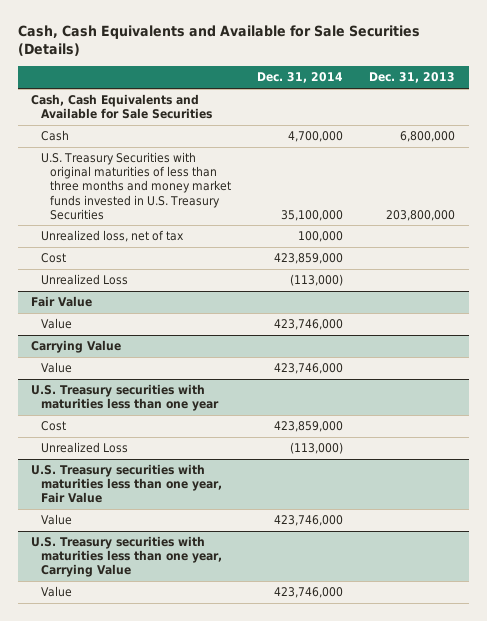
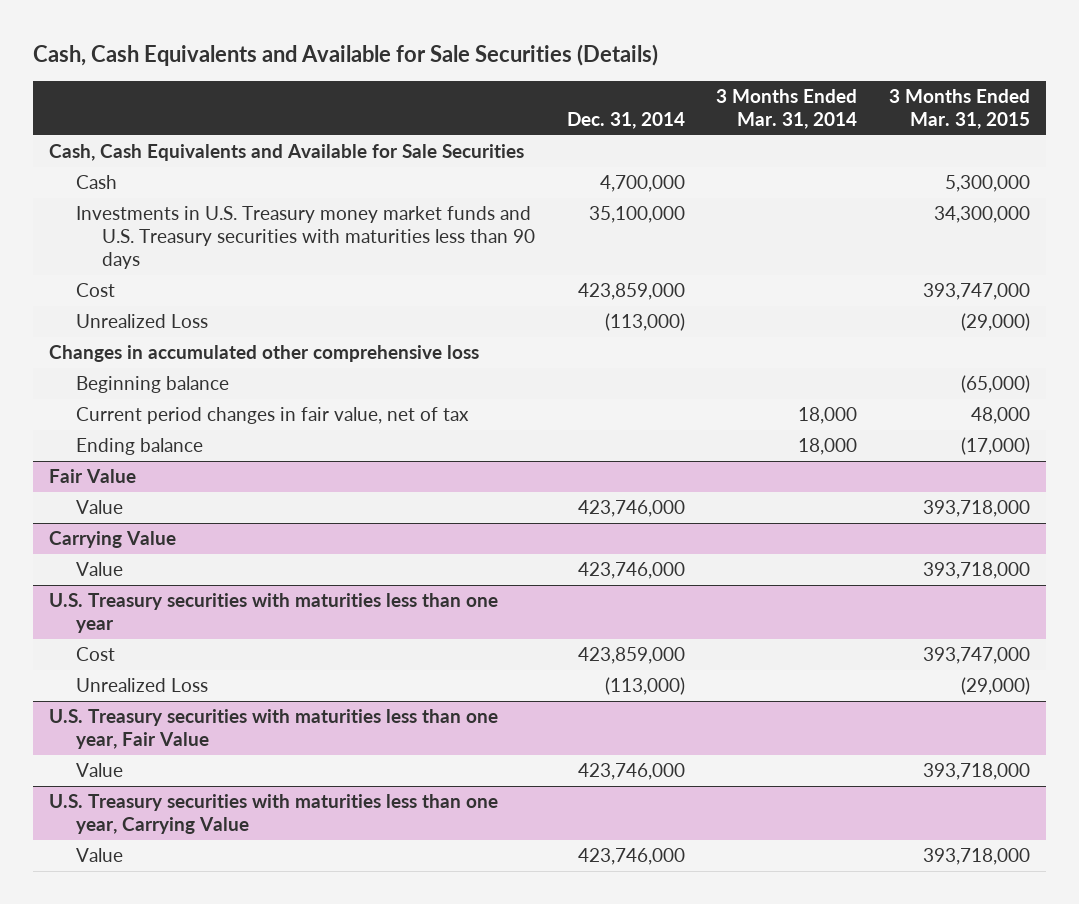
[369,72,456,84] Dec. 31, 2013 -> none
none -> [716,88,858,129] 3 Months Ended Mar. 31, 2014
none -> [888,88,1030,129] 3 Months Ended Mar. 31, 2015
[40,230,184,243] Unrealized loss, net of tax -> none
[40,152,232,220] U.S. Treasury Securities with original maturities of less than three months and money market funds invested in U.S. Treasury Securities -> [75,206,536,269] Investments in U.S. Treasury money market funds and U.S. Treasury securities with maturities less than 90 days
none -> [49,345,480,363] Changes in accumulated other comprehensive loss
none -> [75,376,229,394] Beginning balance
none -> [75,407,469,425] Current period changes in fair value, net of tax
none -> [75,438,203,456] Ending balance

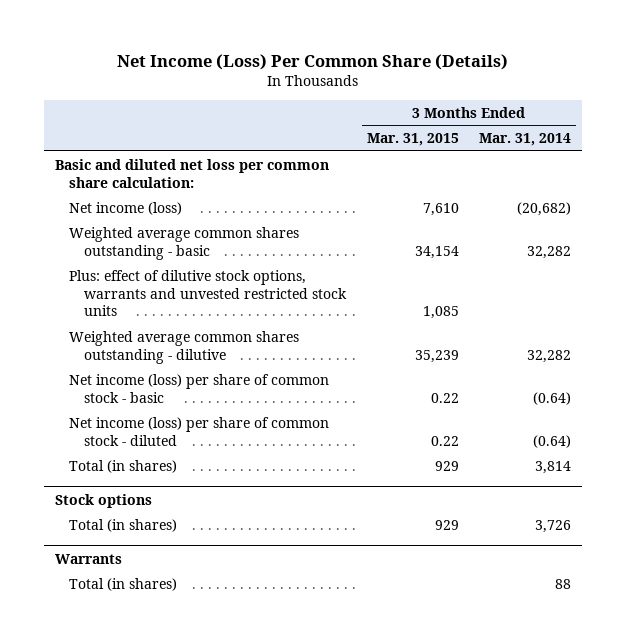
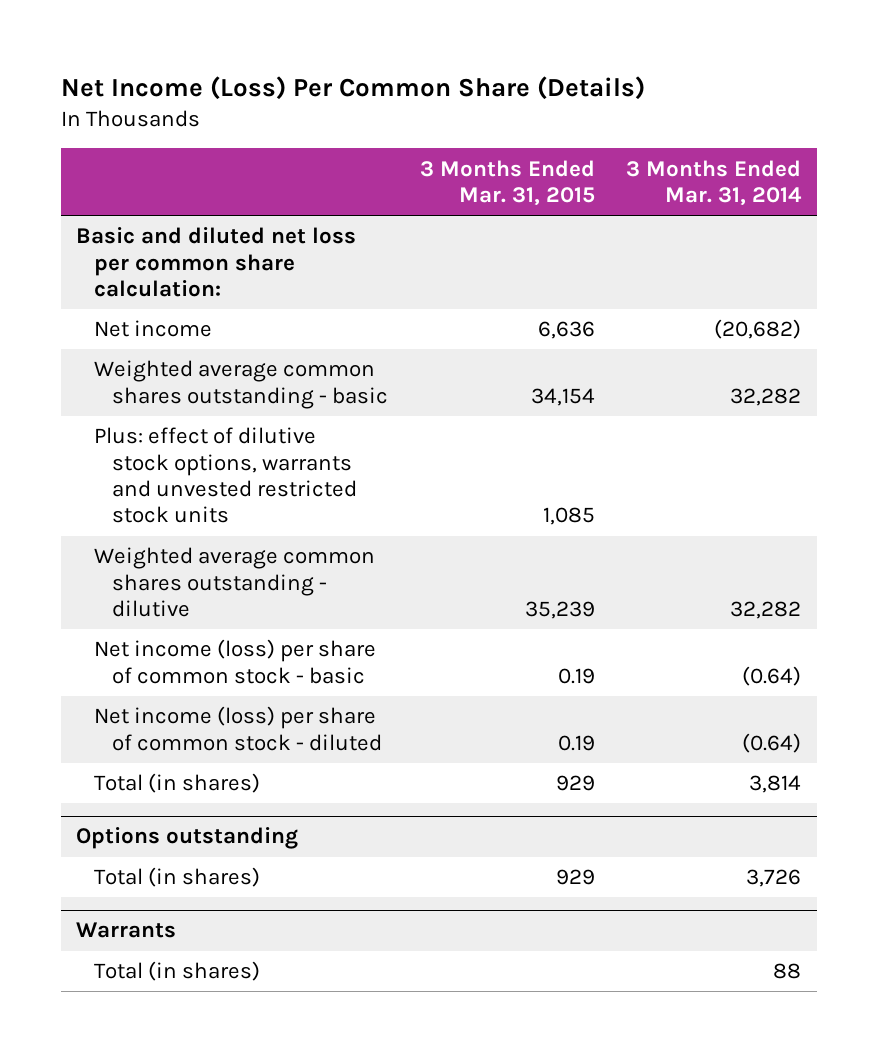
[69,201,183,215] Net income (loss) -> [94,320,213,338] Net income
[422,202,459,216] 7,610 -> [537,321,595,340] 6,636
[430,392,459,403] 0.22 -> [557,667,595,684] 0.19
[430,435,459,446] 0.22 -> [557,734,595,751] 0.19
[54,493,152,508] Stock options -> [76,827,299,850] Options outstanding

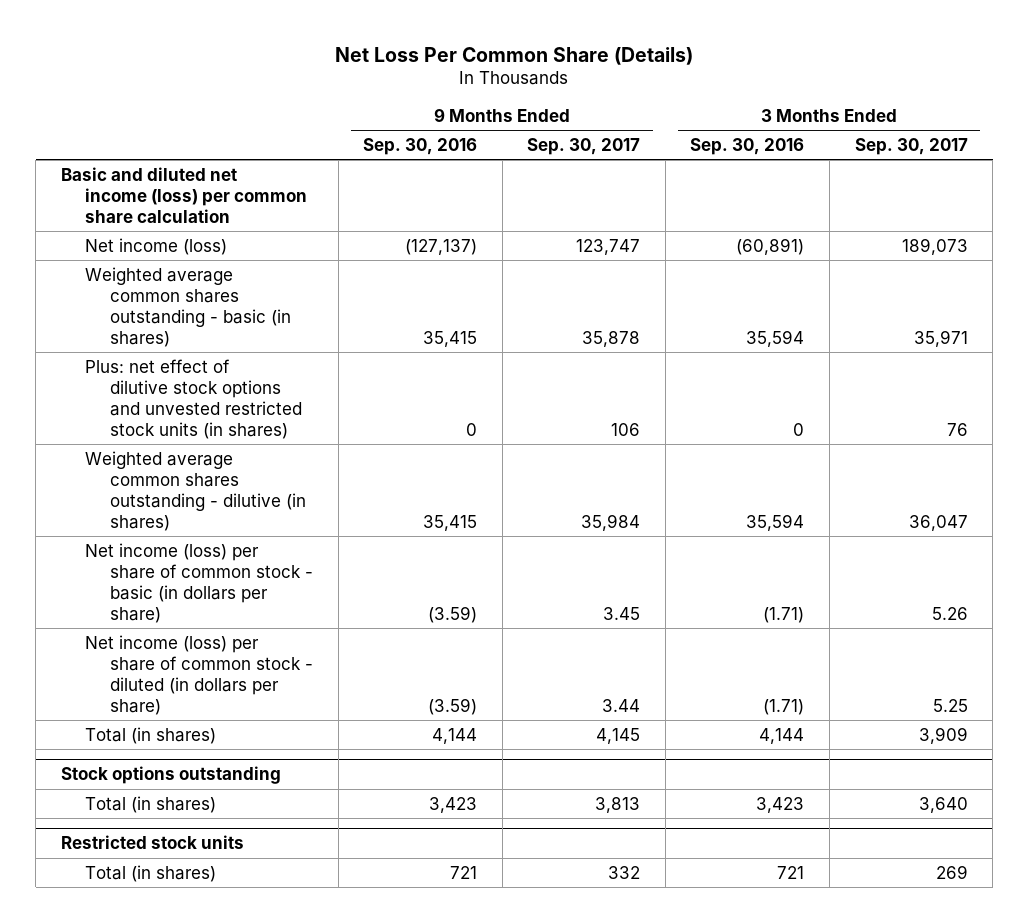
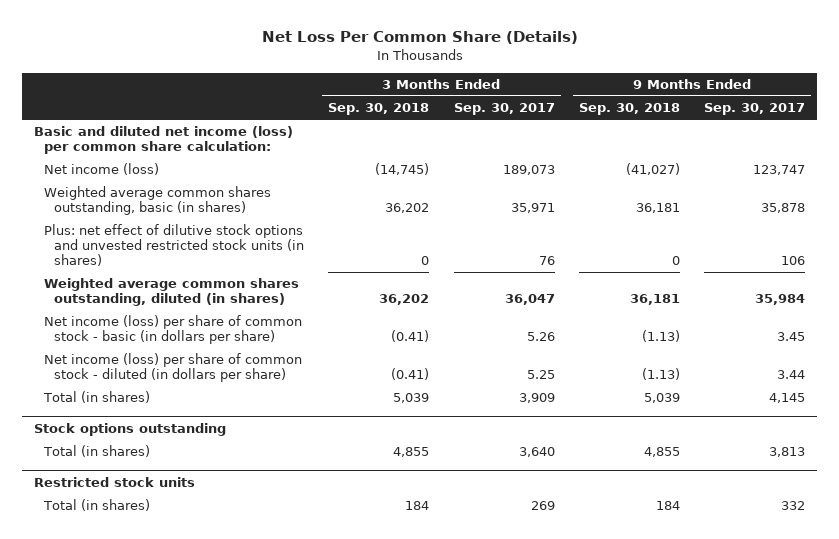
[363,137,478,155] Sep. 30, 2016 -> none
[690,137,805,155] Sep. 30, 2016 -> none
none -> [328,103,430,116] Sep. 30, 2018
none -> [578,103,680,116] Sep. 30, 2018
[60,166,308,223] Basic and diluted net income (loss) per common share calculation -> [34,126,294,155] Basic and diluted net income (loss) per common share calculation:
[85,266,292,348] Weighted average common shares outstanding - basic (in shares) -> [44,186,272,216] Weighted average common shares outstanding, basic (in shares)
[85,450,307,532] Weighted average common shares outstanding - dilutive (in shares) -> [44,278,300,307] Weighted average common shares outstanding, diluted (in shares)

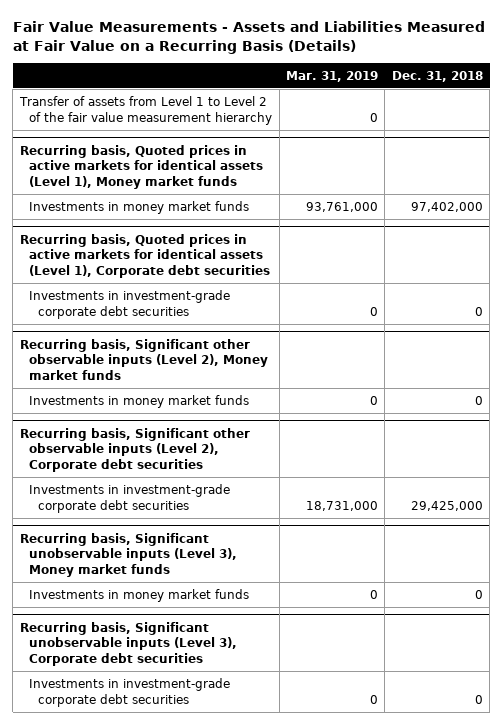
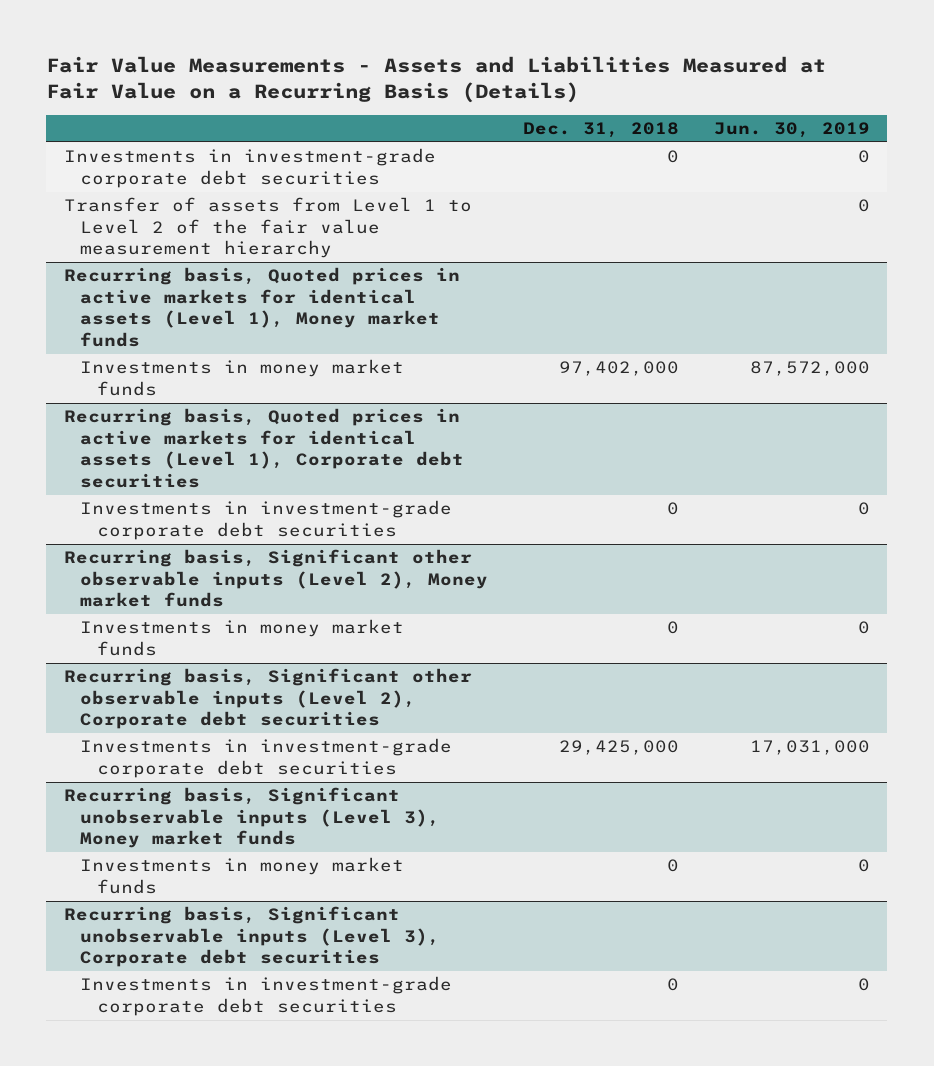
[286,70,379,82] Mar. 31, 2019 -> none
none -> [713,122,870,139] Jun. 30, 2019
none -> [63,148,436,188] Investments in investment-grade corporate debt securities

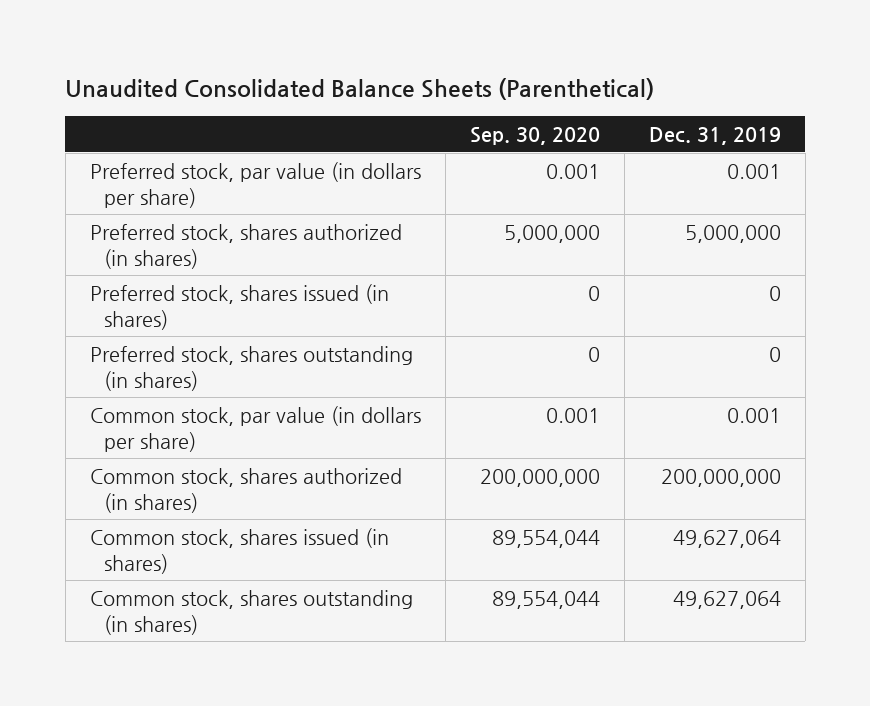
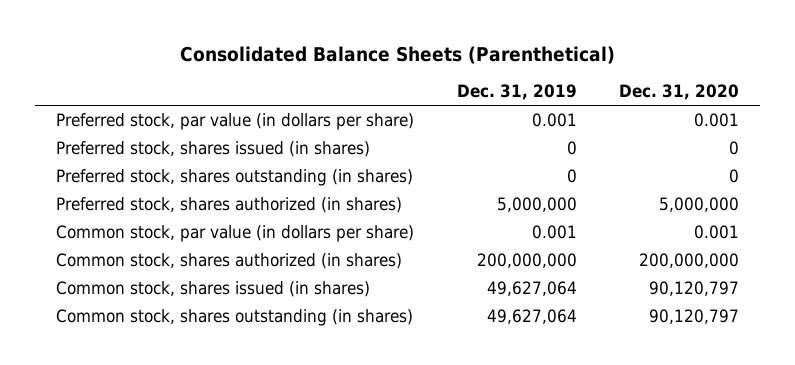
[65,78,655,101] Unaudited Consolidated Balance Sheets (Parenthetical) -> [179,45,615,64] Consolidated Balance Sheets (Parenthetical)
[469,127,600,146] Sep. 30, 2020 -> none
none -> [619,84,740,101] Dec. 31, 2020
[89,223,402,269] Preferred stock, shares authorized (in shares) -> [56,197,403,214] Preferred stock, shares authorized (in shares)

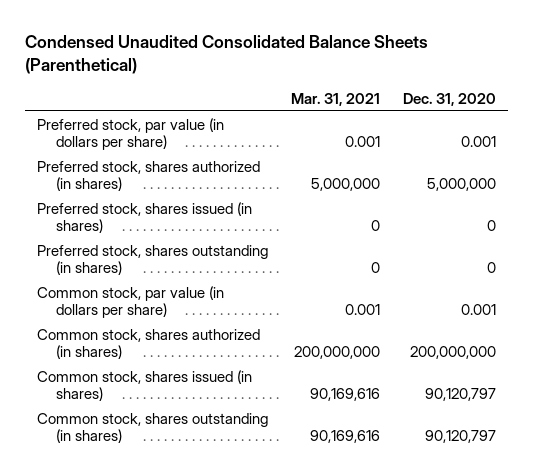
[179,45,615,64] Consolidated Balance Sheets (Parenthetical) -> [24,35,428,75] Condensed Unaudited Consolidated Balance Sheets (Parenthetical)
[456,84,577,101] Dec. 31, 2019 -> none
none -> [290,92,380,106] Mar. 31, 2021
[56,197,403,214] Preferred stock, shares authorized (in shares) -> [36,160,260,191] Preferred stock, shares authorized (in shares)

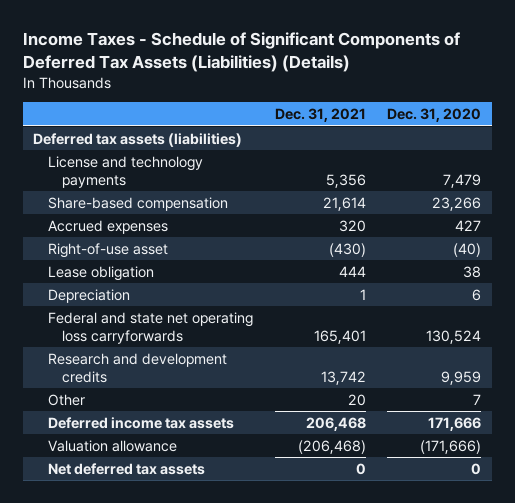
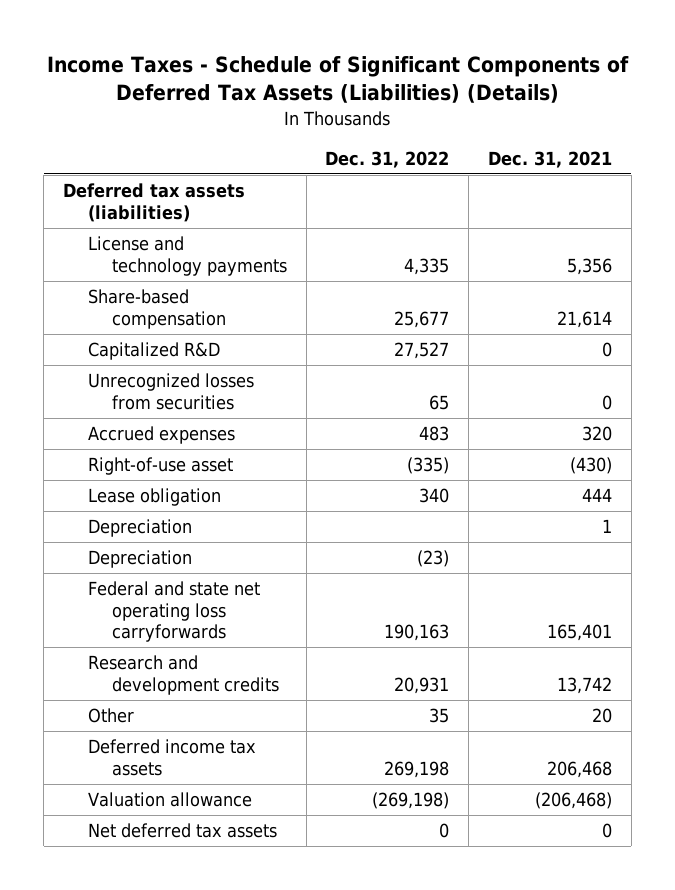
[387,108,482,123] Dec. 31, 2020 -> none
none -> [325,151,450,169] Dec. 31, 2022
none -> [87,342,220,361] Capitalized R&D
none -> [87,373,254,410] Unrecognized losses from securities
none -> [87,550,192,569] Depreciation

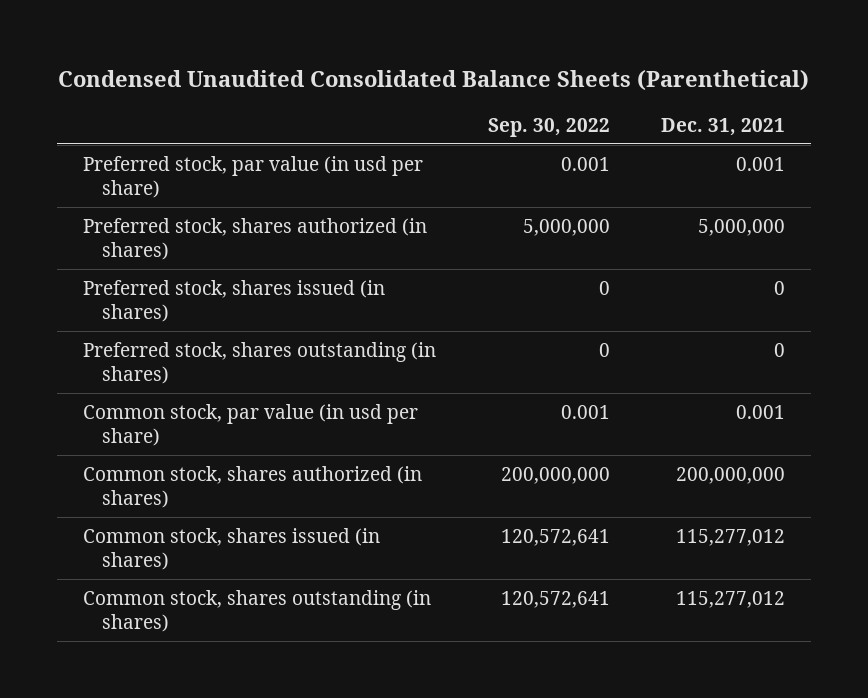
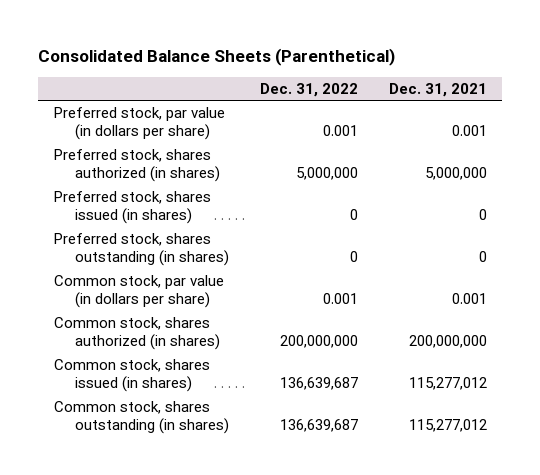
[58,70,810,92] Condensed Unaudited Consolidated Balance Sheets (Parenthetical) -> [38,47,396,66] Consolidated Balance Sheets (Parenthetical)
[487,118,610,138] Sep. 30, 2022 -> none
none -> [260,82,359,97] Dec. 31, 2022
[83,155,424,198] Preferred stock, par value (in usd per share) -> [53,107,225,141] Preferred stock, par value (in dollars per share)
[83,403,419,446] Common stock, par value (in usd per share) -> [53,275,224,309] Common stock, par value (in dollars per share)

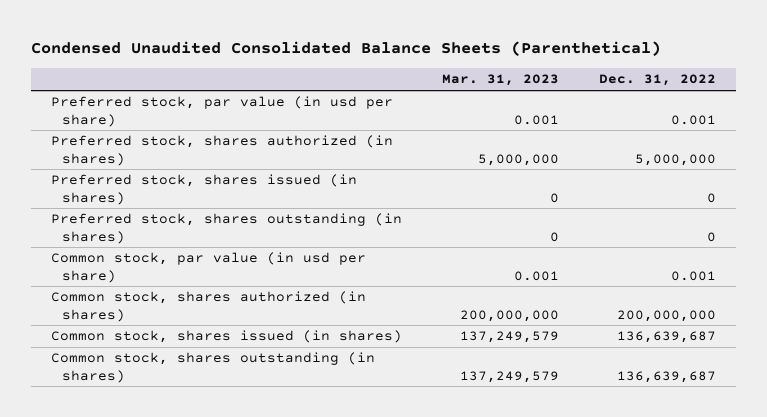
[38,47,396,66] Consolidated Balance Sheets (Parenthetical) -> [30,41,661,57] Condensed Unaudited Consolidated Balance Sheets (Parenthetical)
[388,82,487,97] Dec. 31, 2021 -> none
none -> [441,74,559,87] Mar. 31, 2023
[53,107,225,141] Preferred stock, par value (in dollars per share) -> [50,96,393,127] Preferred stock, par value (in usd per share)
[53,275,224,309] Common stock, par value (in dollars per share) -> [50,252,366,283] Common stock, par value (in usd per share)

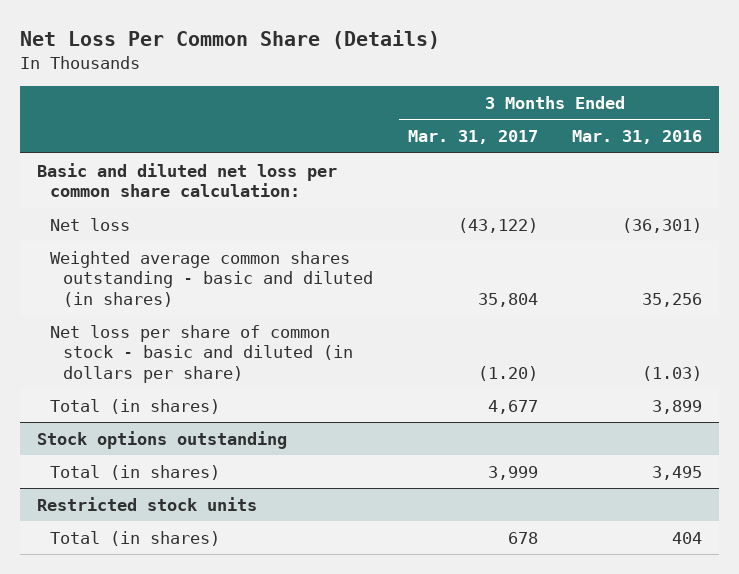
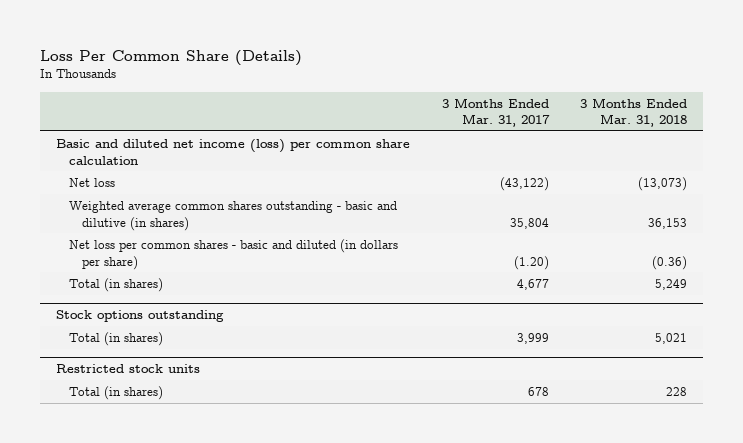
[20,30,441,50] Net Loss Per Common Share (Details) -> [39,49,302,66] Loss Per Common Share (Details)
[571,130,702,145] Mar. 31, 2016 -> none
none -> [580,97,688,128] 3 Months Ended Mar. 31, 2018
[37,162,338,198] Basic and diluted net loss per common share calculation: -> [55,138,410,165] Basic and diluted net income (loss) per common share calculation
[50,250,374,307] Weighted average common shares outstanding - basic and diluted (in shares) -> [69,200,398,231] Weighted average common shares outstanding - basic and dilutive (in shares)
[50,324,354,383] Net loss per share of common stock - basic and diluted (in dollars per share) -> [69,238,399,270] Net loss per common shares - basic and diluted (in dollars per share)

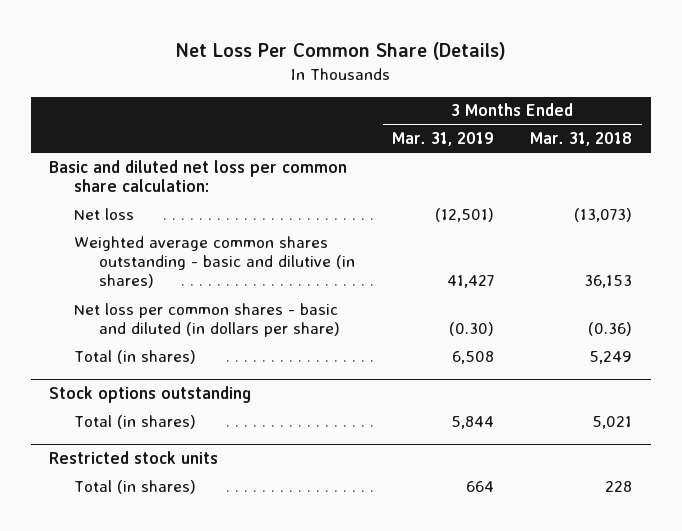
[39,49,302,66] Loss Per Common Share (Details) -> [174,42,506,61] Net Loss Per Common Share (Details)
[441,97,550,128] 3 Months Ended Mar. 31, 2017 -> none
none -> [391,132,494,147] Mar. 31, 2019
[55,138,410,165] Basic and diluted net income (loss) per common share calculation -> [49,159,348,193] Basic and diluted net loss per common share calculation:

